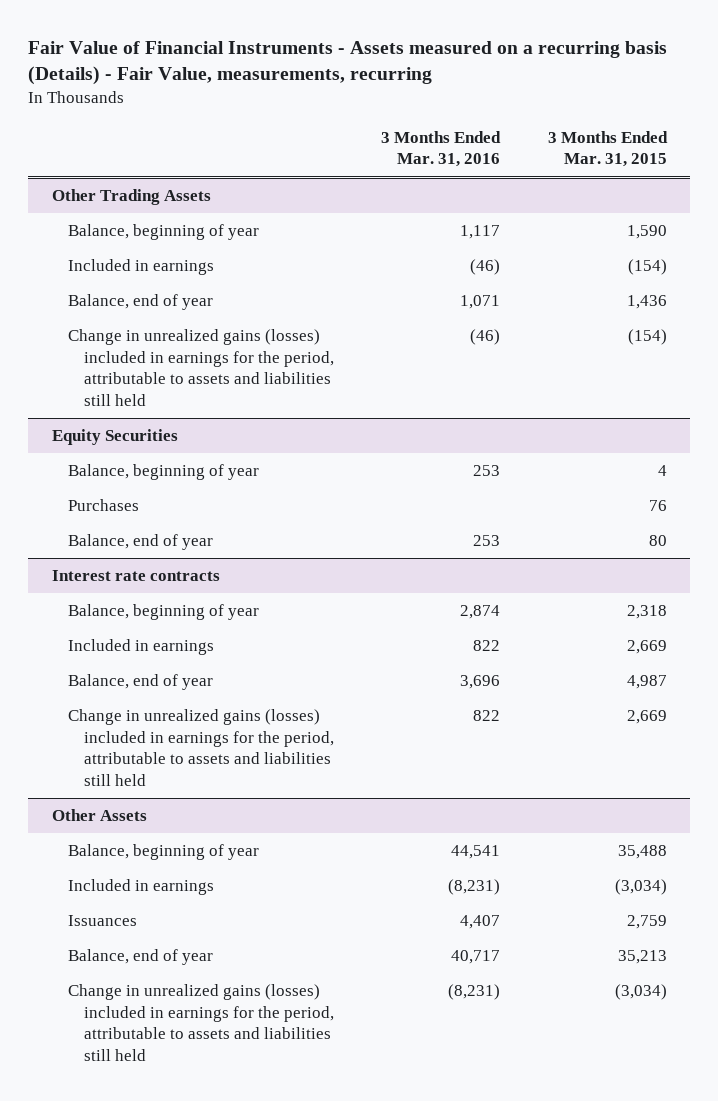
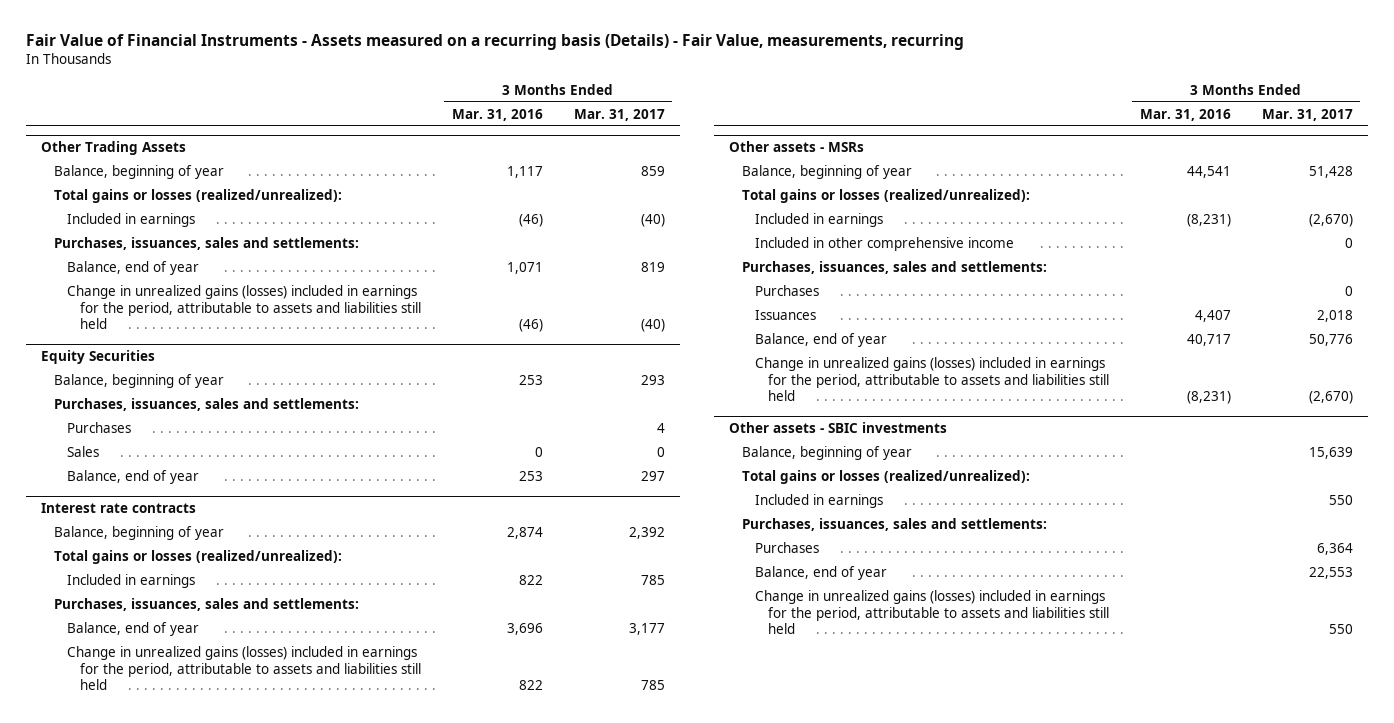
[547,130,668,168] 3 Months Ended Mar. 31, 2015 -> none
none -> [573,108,665,121] Mar. 31, 2017
none -> [54,188,343,203] Total gains or losses (realized/unrealized):
none -> [54,236,360,250] Purchases, issuances, sales and settlements:
none -> [54,397,360,411] Purchases, issuances, sales and settlements:
none -> [67,445,100,457] Sales
none -> [54,549,343,564] Total gains or losses (realized/unrealized):
none -> [54,597,360,611] Purchases, issuances, sales and settlements:
[51,809,147,822] Other Assets -> [728,141,864,153] Other assets - MSRs
none -> [741,188,1030,203] Total gains or losses (realized/unrealized):
none -> [754,236,1014,251] Included in other comprehensive income
none -> [741,260,1047,274] Purchases, issuances, sales and settlements:
none -> [754,284,819,296] Purchases
none -> [728,422,947,434] Other assets - SBIC investments
none -> [741,445,912,460] Balance, beginning of year
none -> [741,469,1030,484] Total gains or losses (realized/unrealized):
none -> [754,493,883,508] Included in earnings
none -> [741,517,1047,531] Purchases, issuances, sales and settlements:
none -> [754,541,819,553] Purchases
none -> [754,565,887,580] Balance, end of year
none -> [754,589,1109,635] Change in unrealized gains (losses) included in earnings for the period, attributable to assets and liabilities still held

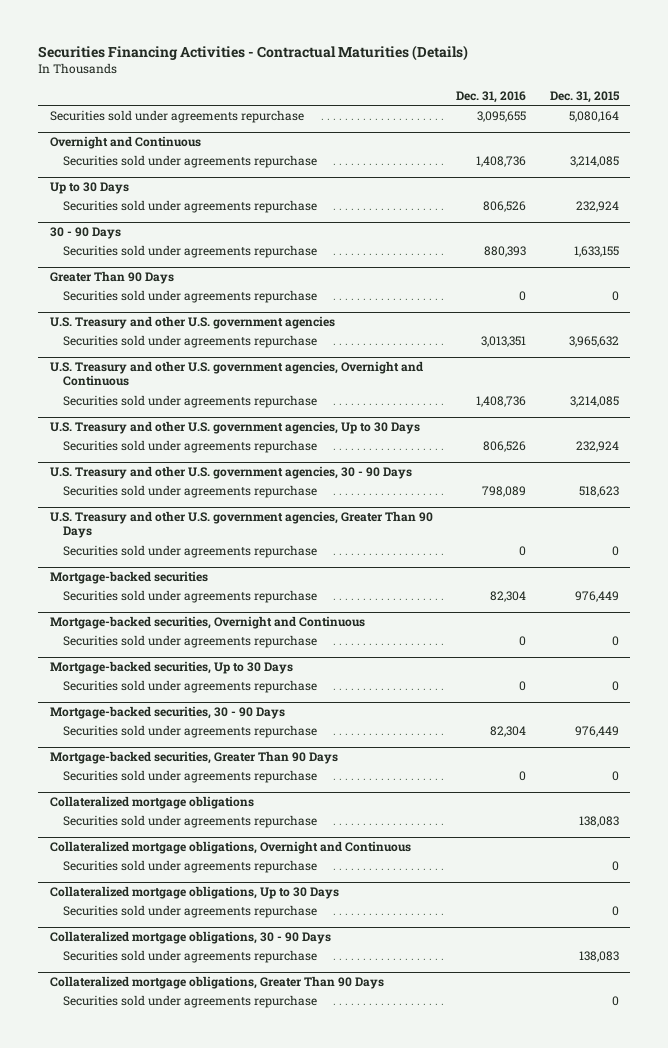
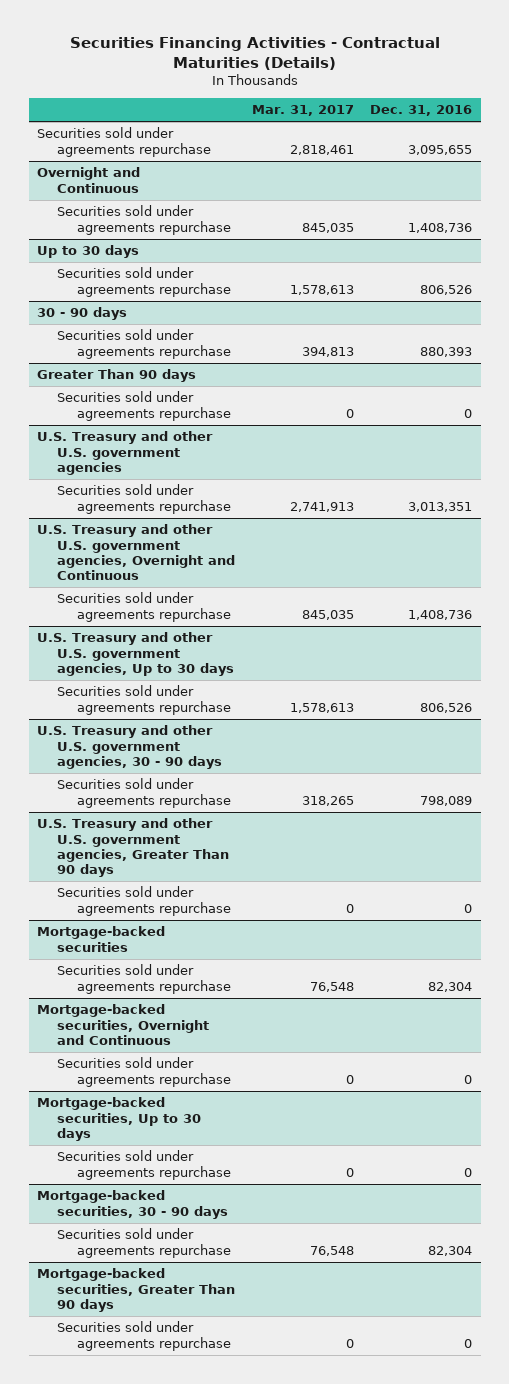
[549,90,620,103] Dec. 31, 2015 -> none
none -> [251,105,354,117] Mar. 31, 2017
[49,182,129,195] Up to 30 Days -> [36,245,139,259] Up to 30 days
[49,227,121,240] 30 - 90 Days -> [36,307,127,321] 30 - 90 days
[49,271,174,285] Greater Than 90 Days -> [36,369,196,383] Greater Than 90 days
[49,421,420,435] U.S. Treasury and other U.S. government agencies, Up to 30 Days -> [36,632,235,676] U.S. Treasury and other U.S. government agencies, Up to 30 days
[49,466,412,480] U.S. Treasury and other U.S. government agencies, 30 - 90 Days -> [36,725,223,769] U.S. Treasury and other U.S. government agencies, 30 - 90 days
[49,511,433,539] U.S. Treasury and other U.S. government agencies, Greater Than 90 Days -> [36,818,230,878] U.S. Treasury and other U.S. government agencies, Greater Than 90 days
[49,661,293,675] Mortgage-backed securities, Up to 30 Days -> [36,1097,202,1141] Mortgage-backed securities, Up to 30 days
[49,706,285,720] Mortgage-backed securities, 30 - 90 Days -> [36,1190,229,1219] Mortgage-backed securities, 30 - 90 days
[49,751,338,765] Mortgage-backed securities, Greater Than 90 Days -> [36,1268,236,1312] Mortgage-backed securities, Greater Than 90 days
[49,796,254,810] Collateralized mortgage obligations -> none
[63,815,318,829] Securities sold under agreements repurchase -> none
[49,841,411,855] Collateralized mortgage obligations, Overnight and Continuous -> none
[63,860,318,874] Securities sold under agreements repurchase -> none
[49,886,339,900] Collateralized mortgage obligations, Up to 30 Days -> none
[63,905,318,919] Securities sold under agreements repurchase -> none
[49,931,331,945] Collateralized mortgage obligations, 30 - 90 Days -> none
[63,950,318,964] Securities sold under agreements repurchase -> none
[49,976,384,990] Collateralized mortgage obligations, Greater Than 90 Days -> none
[63,995,318,1009] Securities sold under agreements repurchase -> none

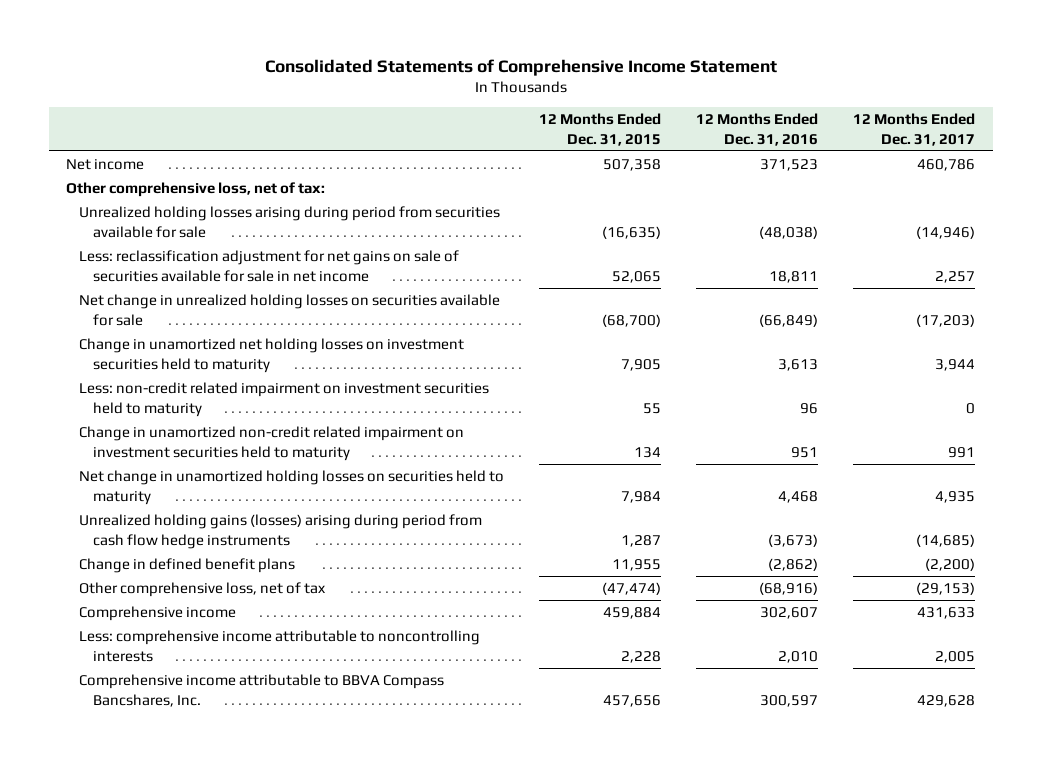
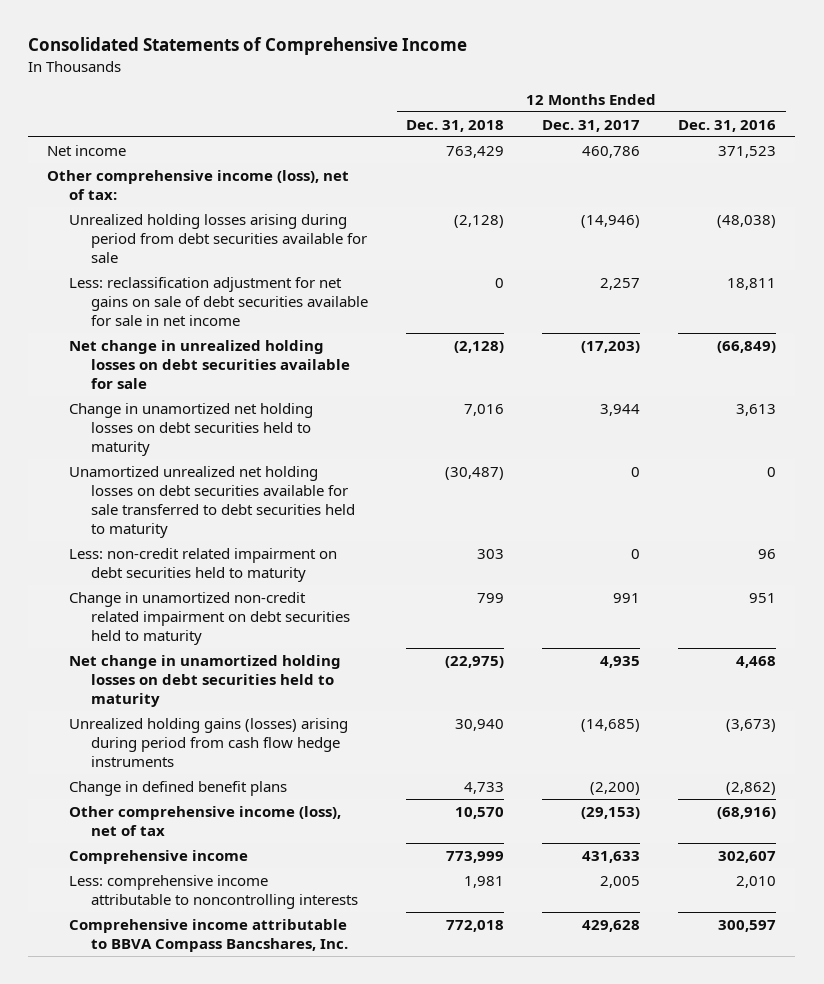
[264,58,777,76] Consolidated Statements of Comprehensive Income Statement -> [28,37,468,56] Consolidated Statements of Comprehensive Income
[539,113,662,146] 12 Months Ended Dec. 31, 2015 -> none
none -> [406,119,505,132] Dec. 31, 2018
[65,182,325,198] Other comprehensive loss, net of tax: -> [47,170,350,200] Other comprehensive income (loss), net of tax:
[79,206,501,238] Unrealized holding losses arising during period from securities available for sale -> [69,214,367,263] Unrealized holding losses arising during period from debt securities available for sale
[79,250,460,282] Less: reclassification adjustment for net gains on sale of securities available for sale in net income -> [69,277,368,326] Less: reclassification adjustment for net gains on sale of debt securities available for sale in net income
[79,294,501,326] Net change in unrealized holding losses on securities available for sale -> [69,340,350,389] Net change in unrealized holding losses on debt securities available for sale
[79,338,465,373] Change in unamortized net holding losses on investment securities held to maturity -> [69,403,314,456] Change in unamortized net holding losses on debt securities held to maturity
none -> [69,466,355,538] Unamortized unrealized net holding losses on debt securities available for sale transferred to debt securities held to maturity
[79,382,490,417] Less: non-credit related impairment on investment securities held to maturity -> [69,548,338,582] Less: non-credit related impairment on debt securities held to maturity
[79,426,465,461] Change in unamortized non-credit related impairment on investment securities held to maturity -> [69,592,350,645] Change in unamortized non-credit related impairment on debt securities held to maturity
[79,470,505,505] Net change in unamortized holding losses on securities held to maturity -> [69,655,342,707] Net change in unamortized holding losses on debt securities held to maturity
[79,582,327,598] Other comprehensive loss, net of tax -> [69,806,342,836] Other comprehensive income (loss), net of tax

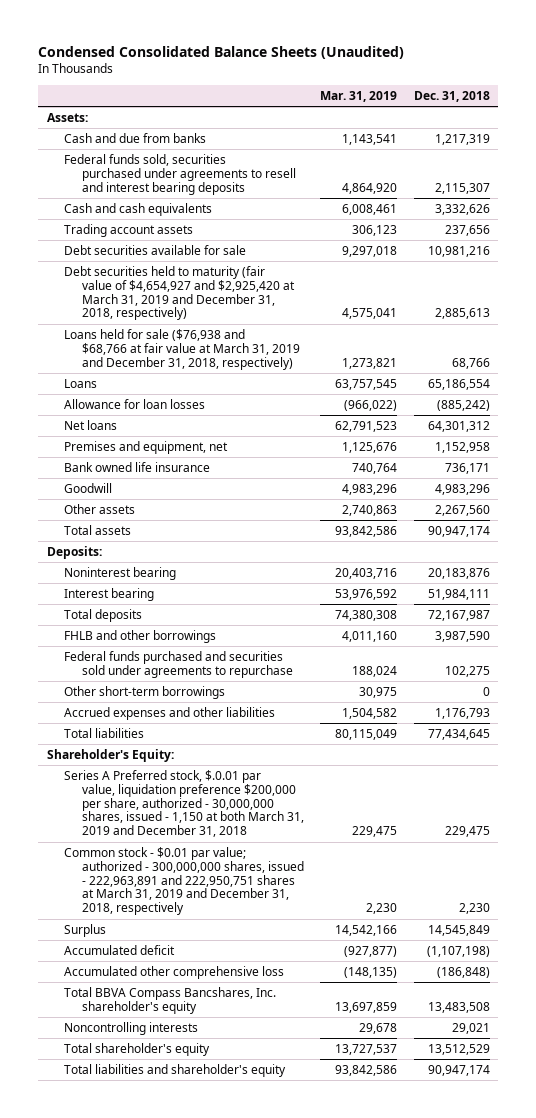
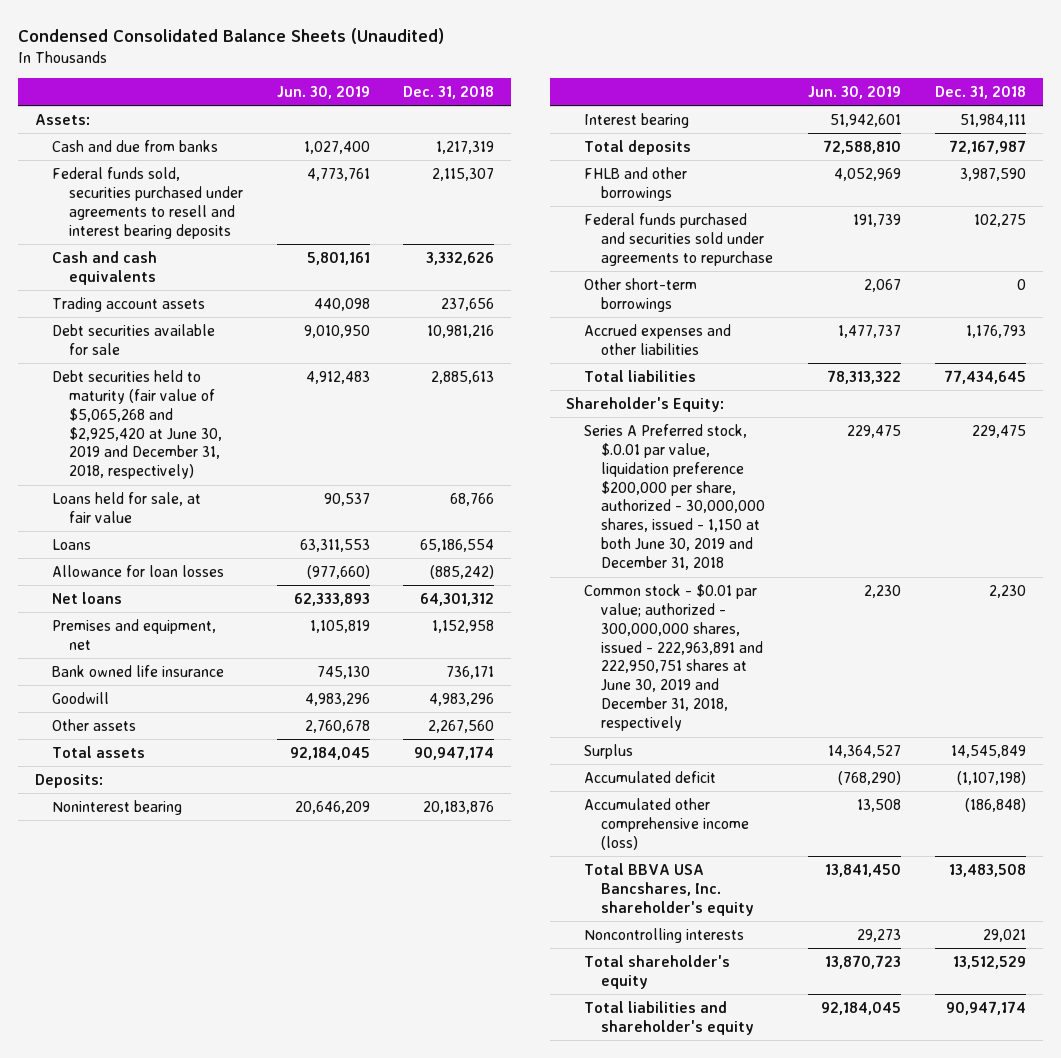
[320,90,398,102] Mar. 31, 2019 -> none
none -> [276,85,370,99] Jun. 30, 2019
[64,265,295,321] Debt securities held to maturity (fair value of $4,654,927 and $2,925,420 at March 31, 2019 and December 31, 2018, respectively) -> [52,369,223,480] Debt securities held to maturity (fair value of $5,065,268 and $2,925,420 at June 30, 2019 and December 31, 2018, respectively)
[64,328,300,370] Loans held for sale ($76,938 and $68,766 at fair value at March 31, 2019 and December 31, 2018, respectively) -> [52,491,202,523] Loans held for sale, at fair value
[64,769,304,838] Series A Preferred stock, $.0.01 par value, liquidation preference $200,000 per share, authorized - 30,000,000 shares, issued - 1,150 at both March 31, 2019 and December 31, 2018 -> [583,423,765,571] Series A Preferred stock, $.0.01 par value, liquidation preference $200,000 per share, authorized - 30,000,000 shares, issued - 1,150 at both June 30, 2019 and December 31, 2018
[64,846,304,916] Common stock - $0.01 par value; authorized - 300,000,000 shares, issued - 222,963,891 and 222,950,751 shares at March 31, 2019 and December 31, 2018, respectively -> [583,583,763,732] Common stock - $0.01 par value; authorized - 300,000,000 shares, issued - 222,963,891 and 222,950,751 shares at June 30, 2019 and December 31, 2018, respectively
[64,965,285,979] Accumulated other comprehensive loss -> [583,797,749,850] Accumulated other comprehensive income (loss)
[64,986,277,1014] Total BBVA Compass Bancshares, Inc. shareholder's equity -> [583,862,754,916] Total BBVA USA Bancshares, Inc. shareholder's equity

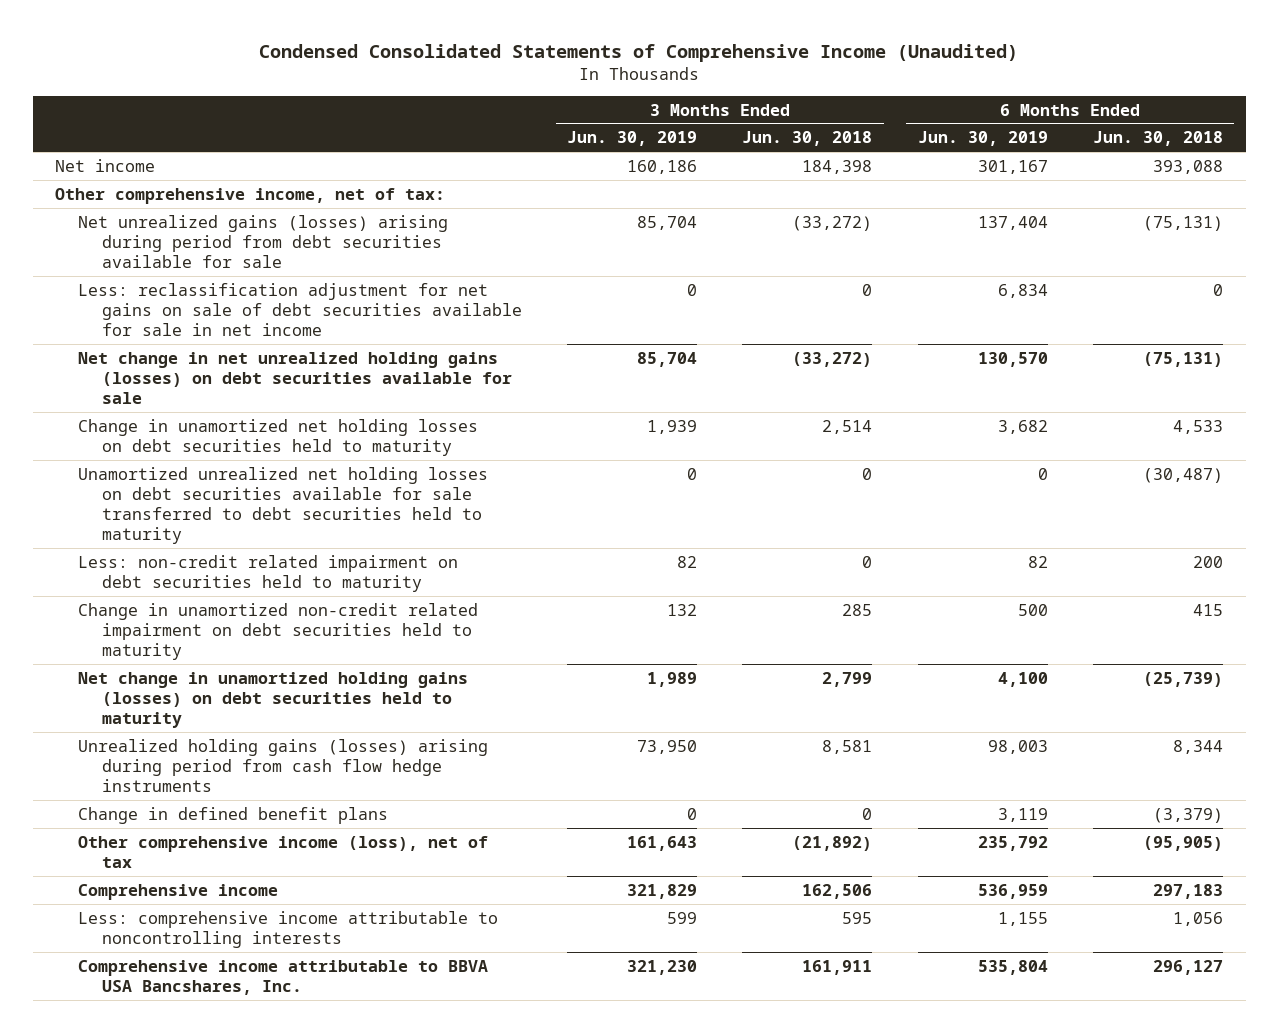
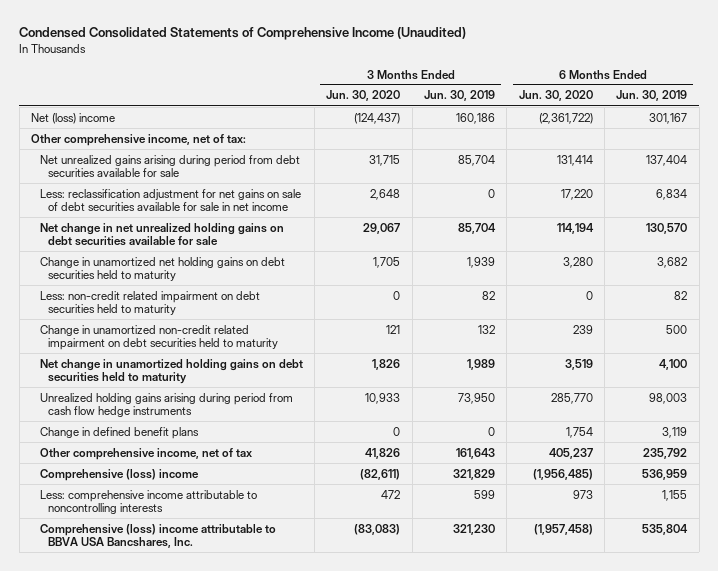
[742,131,873,147] Jun. 30, 2018 -> none
[1092,131,1223,147] Jun. 30, 2018 -> none
none -> [326,90,401,102] Jun. 30, 2020
none -> [518,90,593,102] Jun. 30, 2020
[55,158,156,172] Net income -> [31,112,116,124] Net (loss) income
[78,214,449,268] Net unrealized gains (losses) arising during period from debt securities available for sale -> [39,154,300,178] Net unrealized gains arising during period from debt securities available for sale
[78,466,489,544] Unamortized unrealized net holding losses on debt securities available for sale transferred to debt securities held to maturity -> none
[78,351,512,404] Net change in net unrealized holding gains (losses) on debt securities available for sale -> [39,222,284,247] Net change in net unrealized holding gains on debt securities available for sale
[78,418,479,456] Change in unamortized net holding losses on debt securities held to maturity -> [39,256,285,282] Change in unamortized net holding gains on debt securities held to maturity
[78,671,469,728] Net change in unamortized holding gains (losses) on debt securities held to maturity -> [39,358,303,385] Net change in unamortized holding gains on debt securities held to maturity
[78,738,489,792] Unrealized holding gains (losses) arising during period from cash flow hedge instruments -> [39,392,293,418] Unrealized holding gains arising during period from cash flow hedge instruments
[78,835,489,868] Other comprehensive income (loss), net of tax -> [39,447,252,460] Other comprehensive income, net of tax
[78,883,279,900] Comprehensive income -> [39,468,199,481] Comprehensive (loss) income
[78,959,489,995] Comprehensive income attributable to BBVA USA Bancshares, Inc. -> [39,523,276,549] Comprehensive (loss) income attributable to BBVA USA Bancshares, Inc.

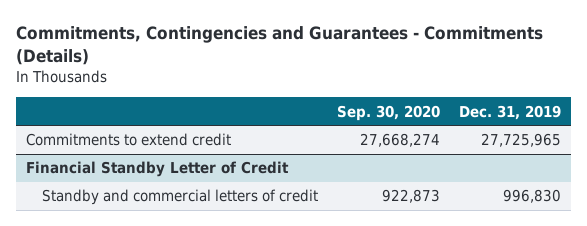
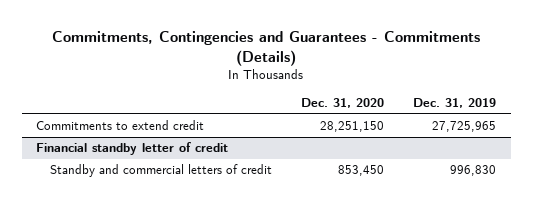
[337,104,441,121] Sep. 30, 2020 -> none
none -> [301,98,385,109] Dec. 31, 2020
[25,161,289,178] Financial Standby Letter of Credit -> [36,142,229,156] Financial standby letter of credit

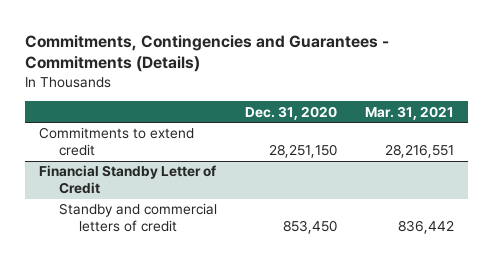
[413,98,497,109] Dec. 31, 2019 -> none
none -> [364,105,454,120] Mar. 31, 2021
[36,142,229,156] Financial standby letter of credit -> [38,165,216,195] Financial Standby Letter of Credit

